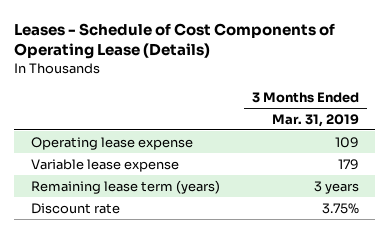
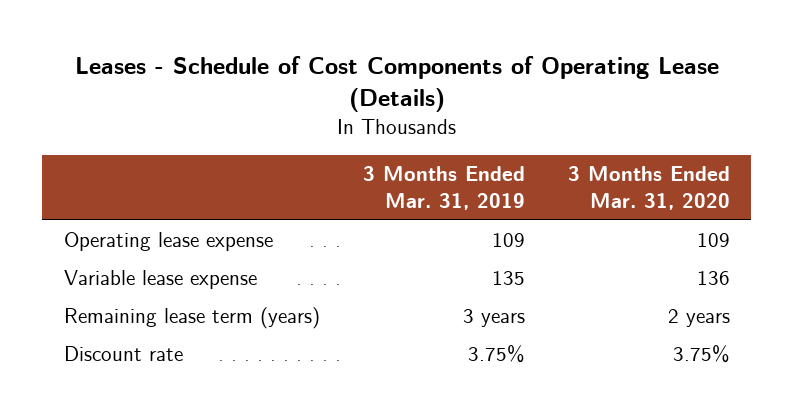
none -> [567,166,730,210] 3 Months Ended Mar. 31, 2020
[338,158,360,170] 179 -> [491,271,525,286] 135

